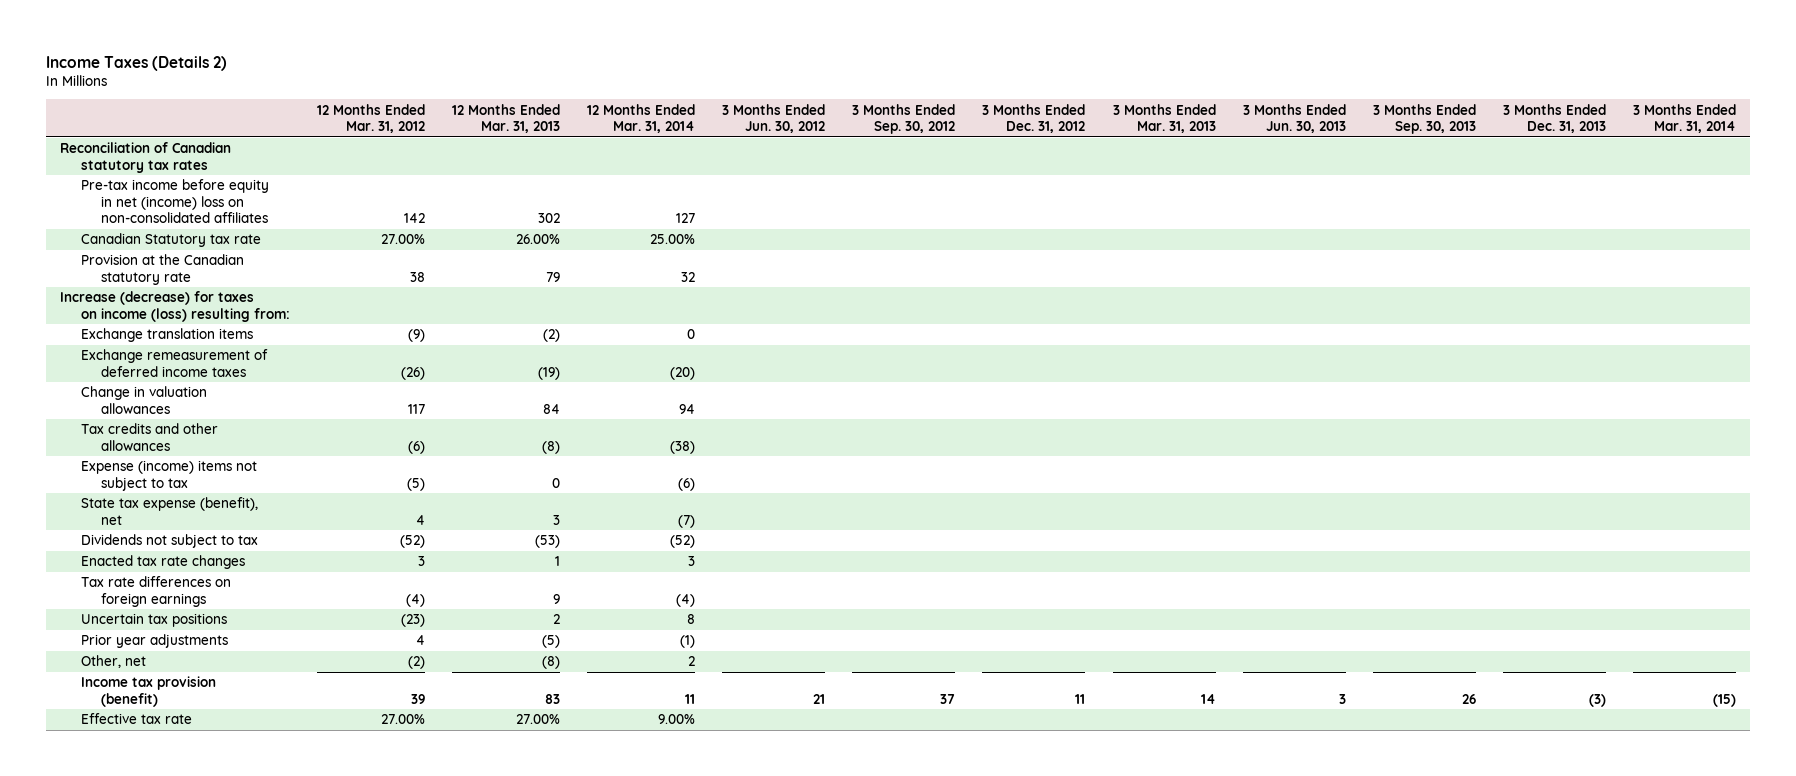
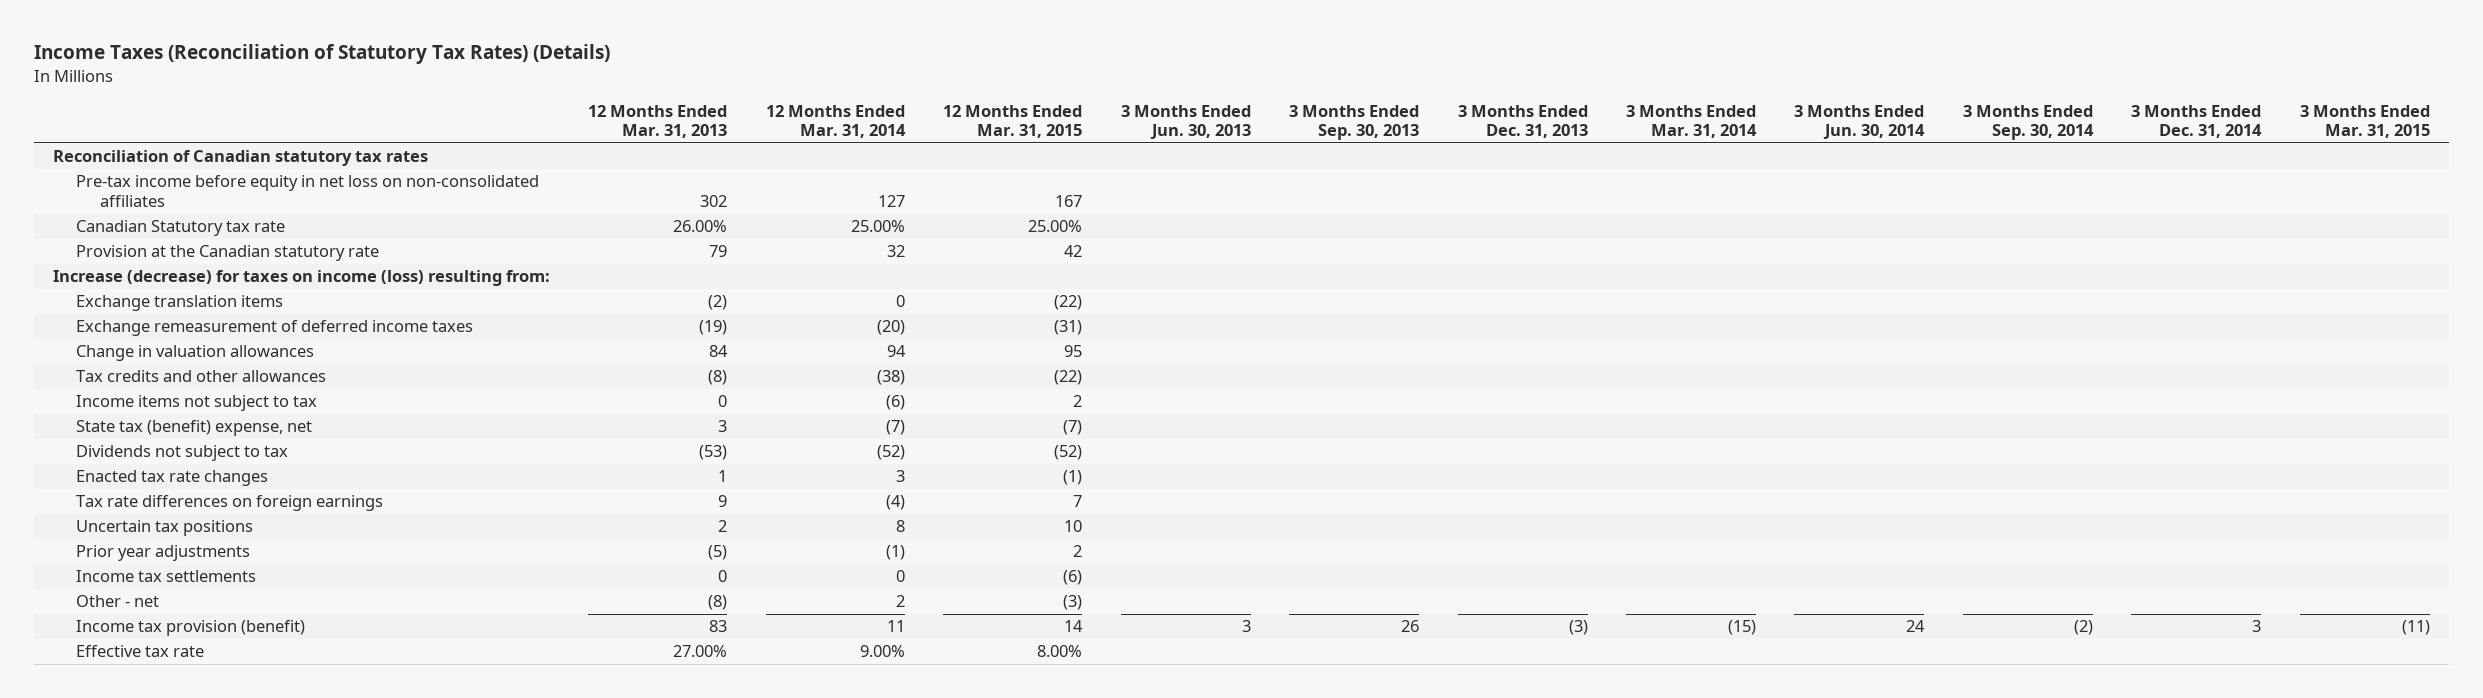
[46,55,228,71] Income Taxes (Details 2) -> [33,44,610,65] Income Taxes (Reconciliation of Statutory Tax Rates) (Details)
[316,103,425,134] 12 Months Ended Mar. 31, 2012 -> none
[722,103,826,134] 3 Months Ended Jun. 30, 2012 -> none
[852,103,956,135] 3 Months Ended Sep. 30, 2012 -> none
[982,103,1086,134] 3 Months Ended Dec. 31, 2012 -> none
[1112,103,1216,134] 3 Months Ended Mar. 31, 2013 -> none
none -> [943,104,1083,139] 12 Months Ended Mar. 31, 2015
none -> [1794,104,1926,140] 3 Months Ended Jun. 30, 2014
none -> [1962,104,2094,141] 3 Months Ended Sep. 30, 2014
none -> [2131,104,2263,139] 3 Months Ended Dec. 31, 2014
none -> [2299,104,2430,139] 3 Months Ended Mar. 31, 2015
[80,179,269,223] Pre-tax income before equity in net (income) loss on non-consolidated affiliates -> [76,175,540,208] Pre-tax income before equity in net loss on non-consolidated affiliates
[80,460,257,491] Expense (income) items not subject to tax -> [76,395,318,412] Income items not subject to tax
[80,497,258,525] State tax expense (benefit), net -> [76,420,313,437] State tax (benefit) expense, net
none -> [76,570,257,583] Income tax settlements
[80,655,146,669] Other, net -> [76,595,160,608] Other - net

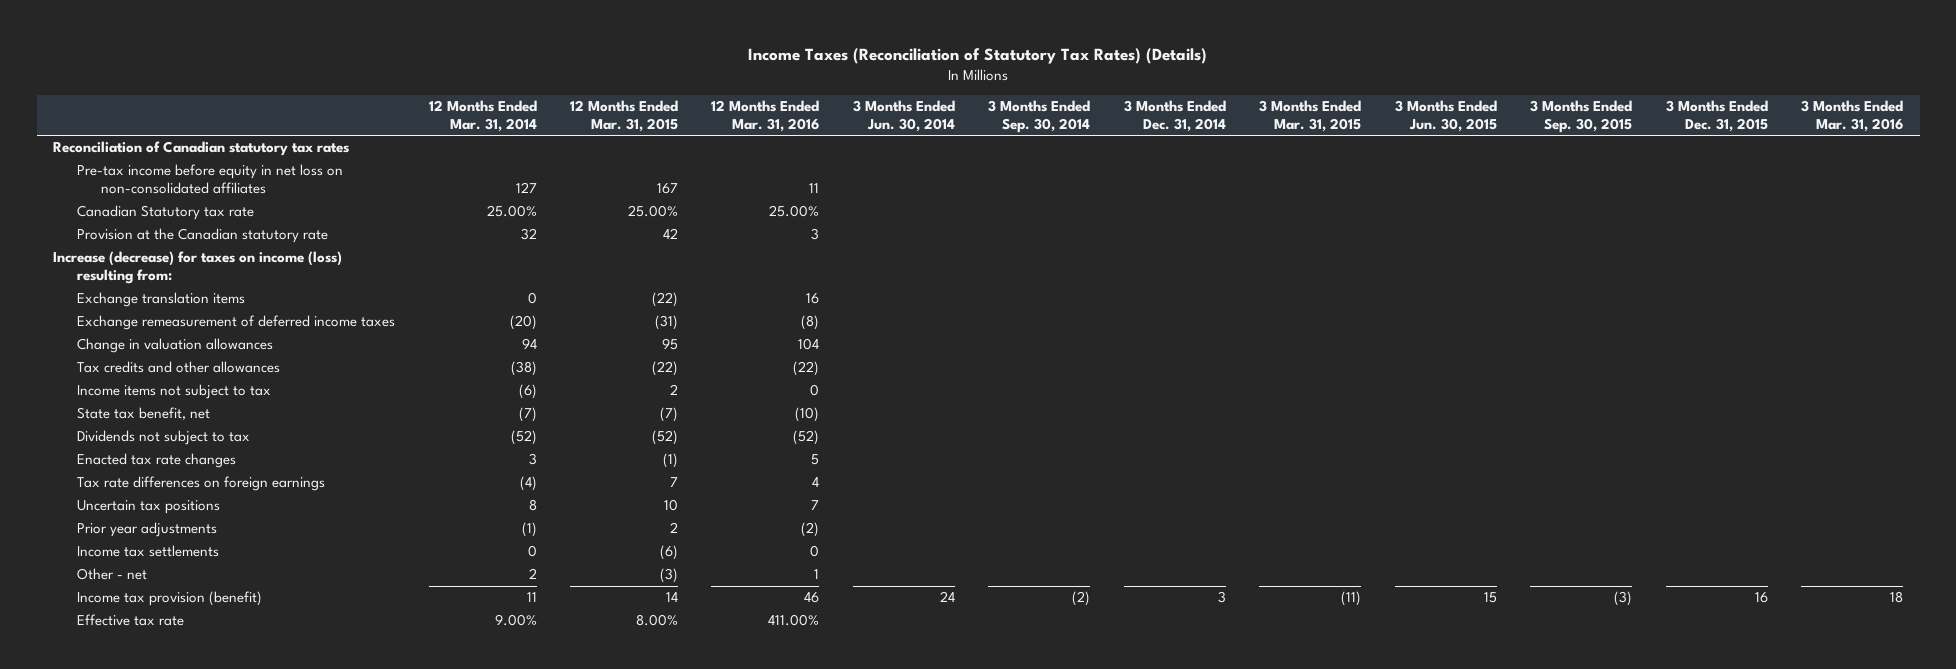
[588,104,728,139] 12 Months Ended Mar. 31, 2013 -> none
[1120,104,1251,140] 3 Months Ended Jun. 30, 2013 -> none
[1289,104,1420,141] 3 Months Ended Sep. 30, 2013 -> none
[1457,104,1588,139] 3 Months Ended Dec. 31, 2013 -> none
[1626,104,1758,139] 3 Months Ended Mar. 31, 2014 -> none
none -> [711,100,820,132] 12 Months Ended Mar. 31, 2016
none -> [1394,100,1497,132] 3 Months Ended Jun. 30, 2015
none -> [1530,100,1633,133] 3 Months Ended Sep. 30, 2015
none -> [1665,100,1768,132] 3 Months Ended Dec. 31, 2015
none -> [1800,100,1903,132] 3 Months Ended Mar. 31, 2016
[76,420,313,437] State tax (benefit) expense, net -> [77,407,211,421] State tax benefit, net

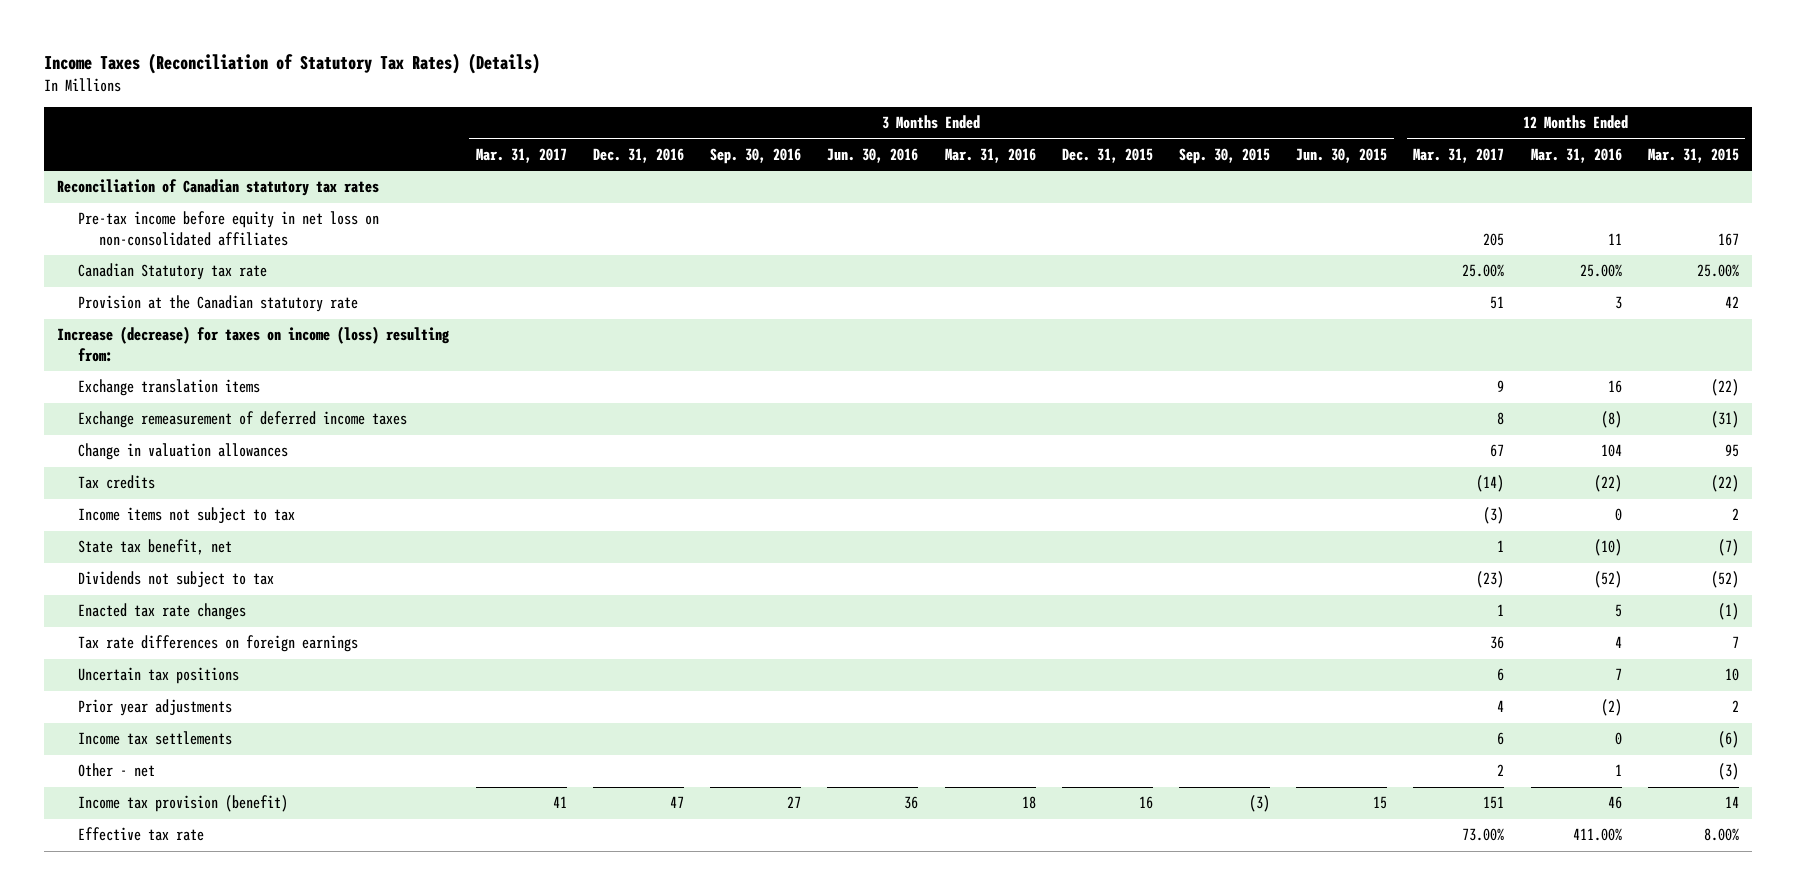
[428,100,537,132] 12 Months Ended Mar. 31, 2014 -> none
[852,100,955,132] 3 Months Ended Jun. 30, 2014 -> none
[988,100,1091,133] 3 Months Ended Sep. 30, 2014 -> none
[1123,100,1226,132] 3 Months Ended Dec. 31, 2014 -> none
[1259,100,1362,132] 3 Months Ended Mar. 31, 2015 -> none
none -> [475,147,567,163] Mar. 31, 2017
none -> [592,147,684,163] Dec. 31, 2016
none -> [710,147,802,164] Sep. 30, 2016
none -> [827,147,919,163] Jun. 30, 2016
none -> [1413,147,1505,163] Mar. 31, 2017
[77,361,281,374] Tax credits and other allowances -> [78,475,156,490] Tax credits

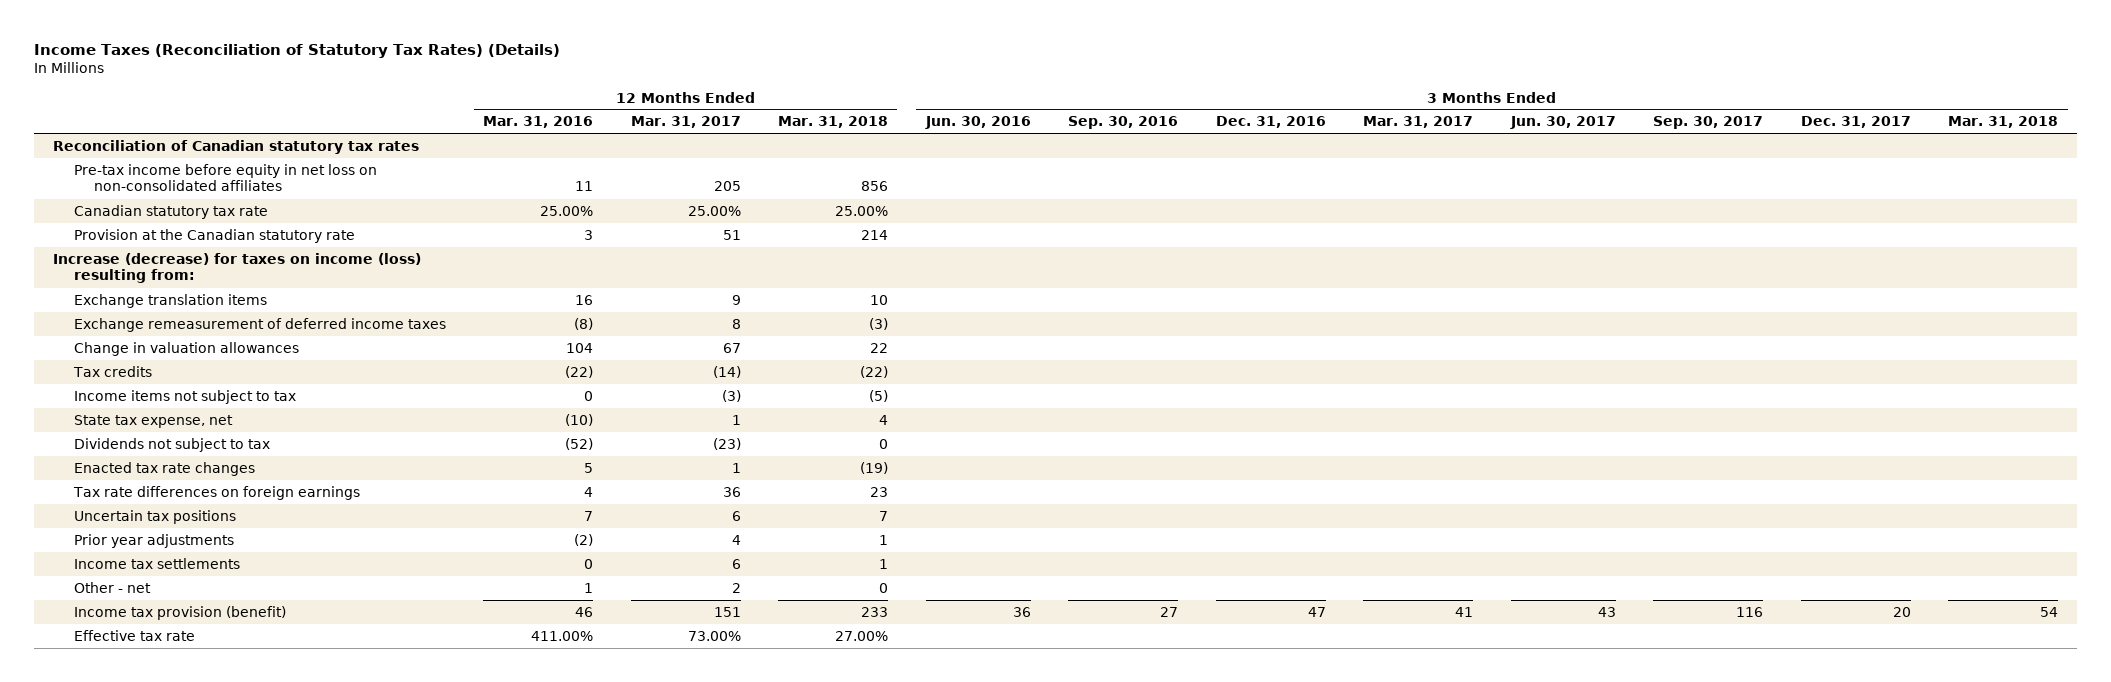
[944,147,1036,163] Mar. 31, 2016 -> none
[1061,147,1153,163] Dec. 31, 2015 -> none
[1179,147,1271,164] Sep. 30, 2015 -> none
[1296,147,1388,163] Jun. 30, 2015 -> none
[1647,147,1739,163] Mar. 31, 2015 -> none
none -> [778,116,889,129] Mar. 31, 2018
none -> [1509,116,1616,130] Jun. 30, 2017
none -> [1653,116,1764,130] Sep. 30, 2017
none -> [1800,116,1911,129] Dec. 31, 2017
none -> [1948,116,2059,129] Mar. 31, 2018
[78,263,268,281] Canadian Statutory tax rate -> [73,204,268,219] Canadian statutory tax rate
[78,539,233,556] State tax benefit, net -> [73,414,233,428] State tax expense, net

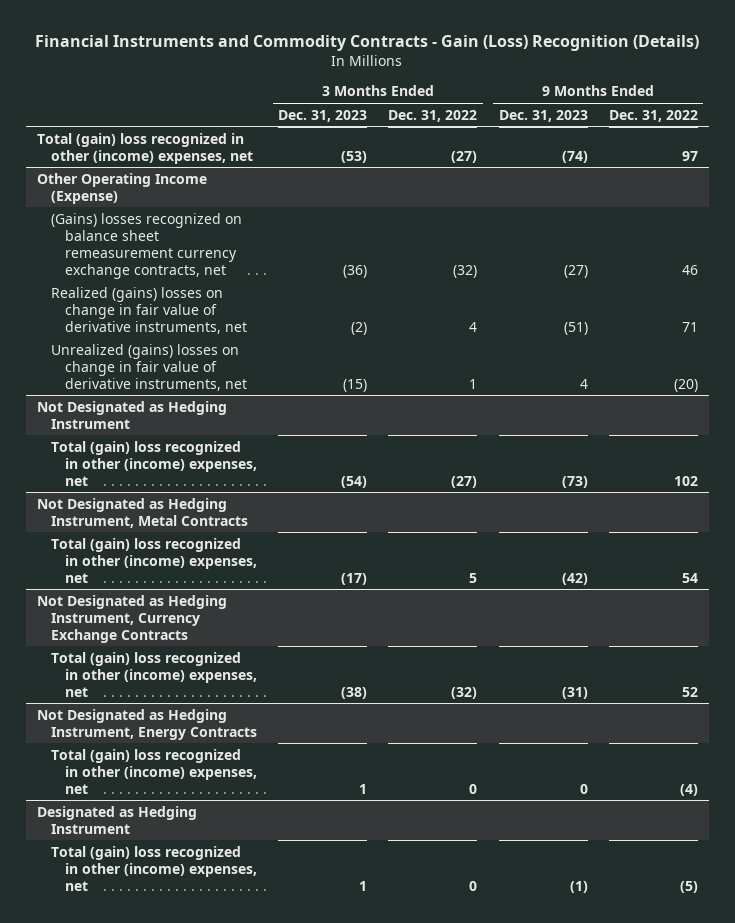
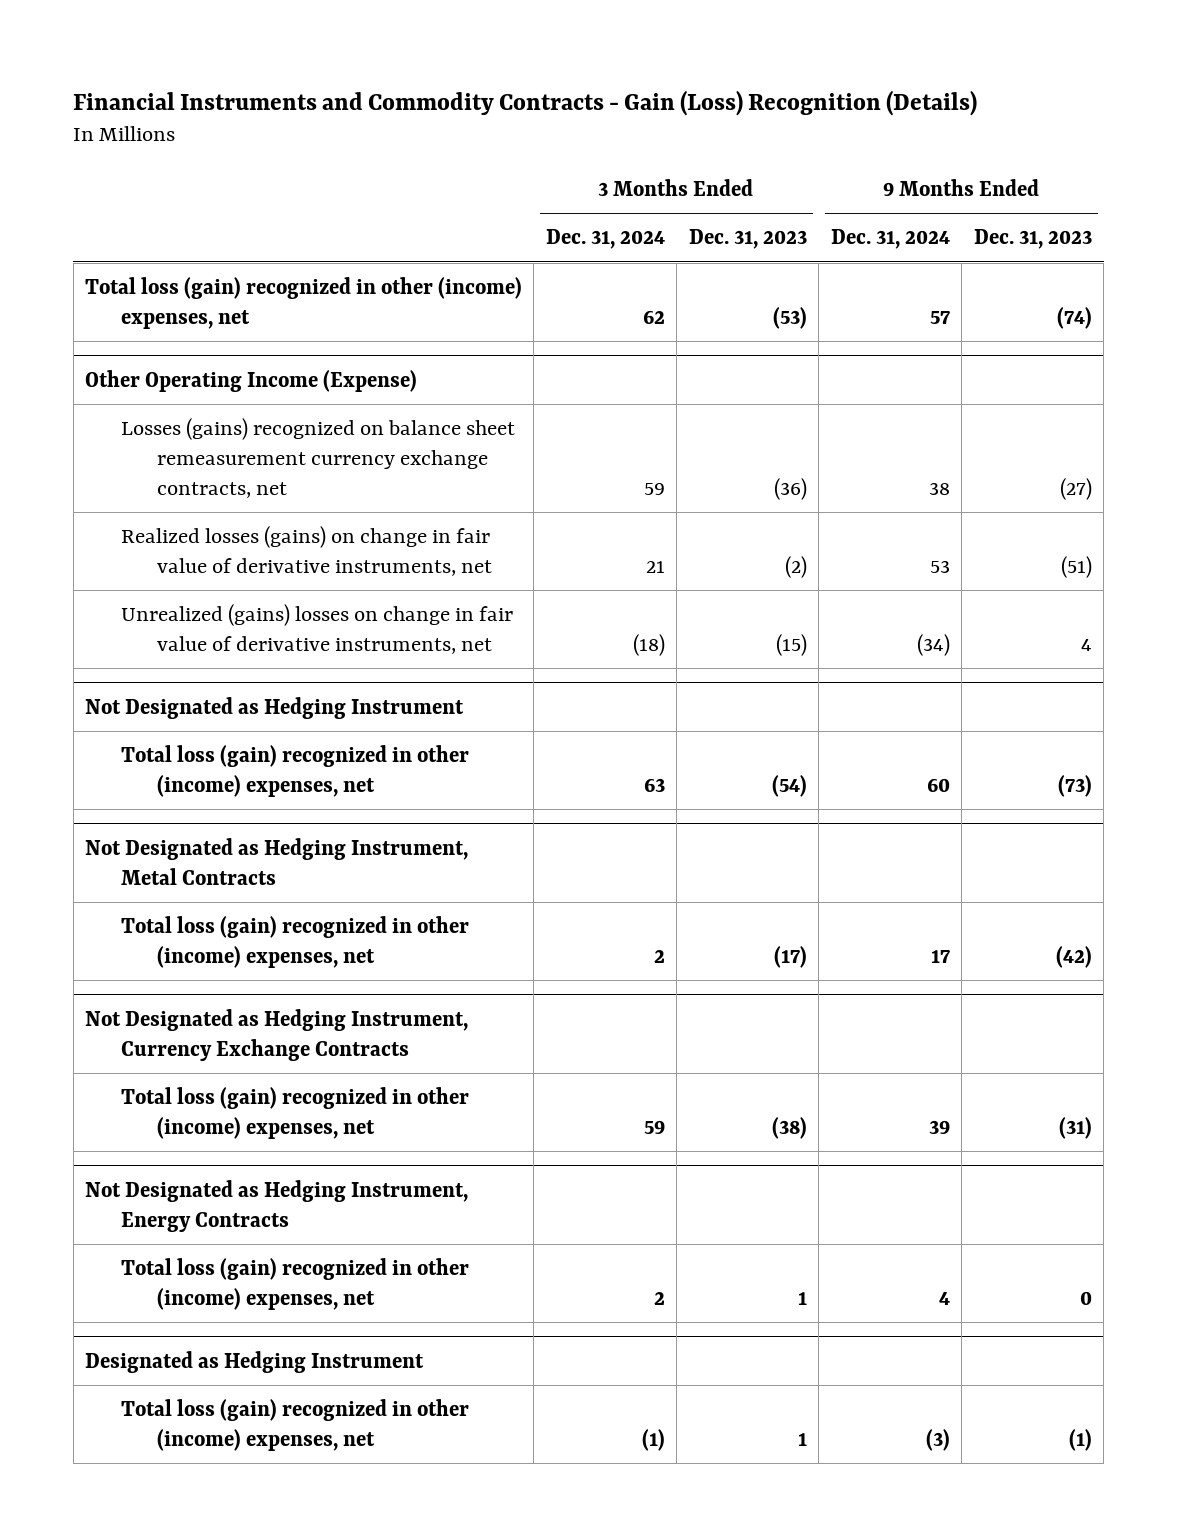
[388,109,478,122] Dec. 31, 2022 -> none
[609,109,699,122] Dec. 31, 2022 -> none
none -> [545,229,665,250] Dec. 31, 2024
none -> [830,229,950,250] Dec. 31, 2024
[36,132,253,164] Total (gain) loss recognized in other (income) expenses, net -> [85,276,523,329] Total loss (gain) recognized in other (income) expenses, net
[50,212,242,279] (Gains) losses recognized on balance sheet remeasurement currency exchange contracts, net -> [121,417,516,498] Losses (gains) recognized on balance sheet remeasurement currency exchange contracts, net
[50,286,247,334] Realized (gains) losses on change in fair value of derivative instruments, net -> [121,525,493,576] Realized losses (gains) on change in fair value of derivative instruments, net
[50,440,257,486] Total (gain) loss recognized in other (income) expenses, net -> [121,744,470,797] Total loss (gain) recognized in other (income) expenses, net
[50,537,257,583] Total (gain) loss recognized in other (income) expenses, net -> [121,915,470,968] Total loss (gain) recognized in other (income) expenses, net
[50,651,257,697] Total (gain) loss recognized in other (income) expenses, net -> [121,1086,470,1139] Total loss (gain) recognized in other (income) expenses, net
[50,748,257,794] Total (gain) loss recognized in other (income) expenses, net -> [121,1257,470,1310] Total loss (gain) recognized in other (income) expenses, net
[50,845,257,891] Total (gain) loss recognized in other (income) expenses, net -> [121,1398,470,1451] Total loss (gain) recognized in other (income) expenses, net

